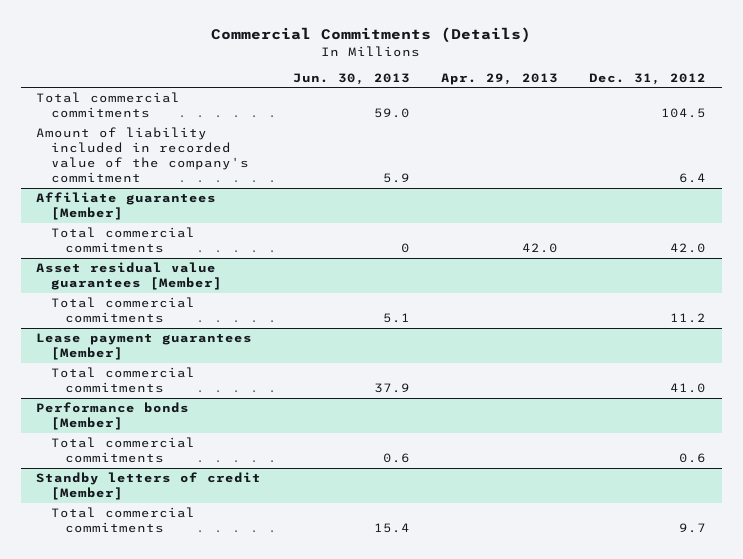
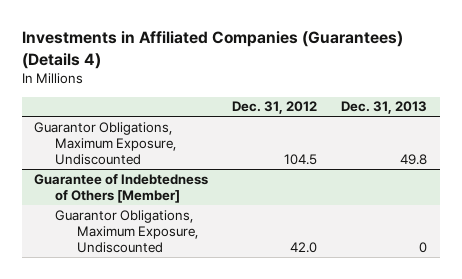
[211,27,532,44] Commercial Commitments (Details) -> [22,31,404,69] Investments in Affiliated Companies (Guarantees) (Details 4)
[292,72,410,85] Jun. 30, 2013 -> none
[440,72,558,85] Apr. 29, 2013 -> none
none -> [341,101,428,115] Dec. 31, 2013
[36,126,249,184] Amount of liability included in recorded value of the company's commitment -> none
[36,191,217,221] Affiliate guarantees [Member] -> none
[36,261,222,291] Asset residual value guarantees [Member] -> none
[50,296,195,324] Total commercial commitments -> none
[36,332,253,361] Lease payment guarantees [Member] -> none
[50,366,195,394] Total commercial commitments -> none
[36,401,190,431] Performance bonds [Member] -> none
[50,436,195,464] Total commercial commitments -> none
[36,471,262,501] Standby letters of credit [Member] -> none
[50,506,195,534] Total commercial commitments -> none
[36,91,181,119] Total commercial commitments -> [34,121,177,166] Guarantor Obligations, Maximum Exposure, Undiscounted
none -> [34,173,209,203] Guarantee of Indebtedness of Others [Member]
[50,226,195,254] Total commercial commitments -> [55,209,198,254] Guarantor Obligations, Maximum Exposure, Undiscounted

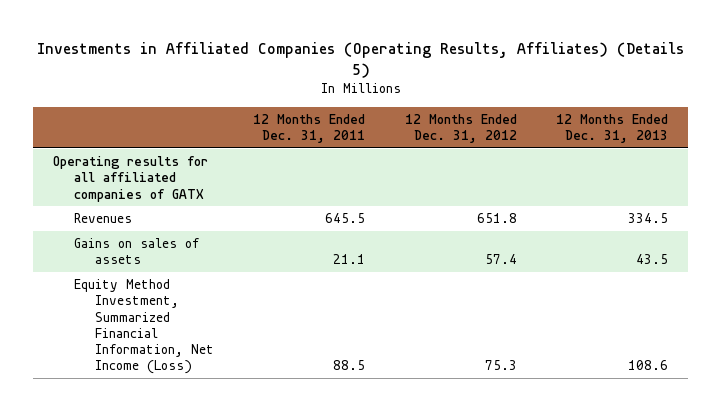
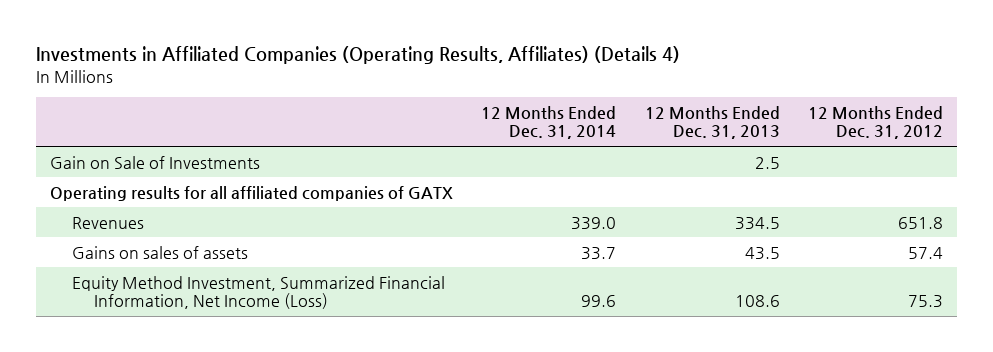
[36,41,684,78] Investments in Affiliated Companies (Operating Results, Affiliates) (Details 5) -> [35,46,680,65] Investments in Affiliated Companies (Operating Results, Affiliates) (Details 4)
[253,113,366,143] 12 Months Ended Dec. 31, 2011 -> none
none -> [481,106,617,140] 12 Months Ended Dec. 31, 2014
none -> [49,155,260,169] Gain on Sale of Investments

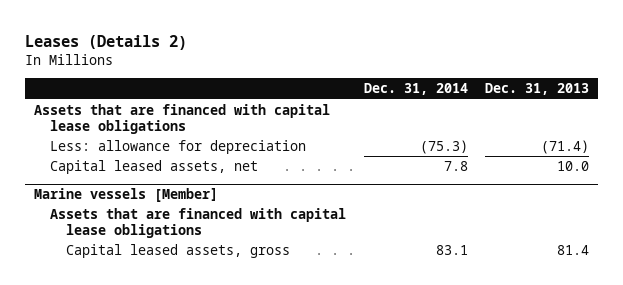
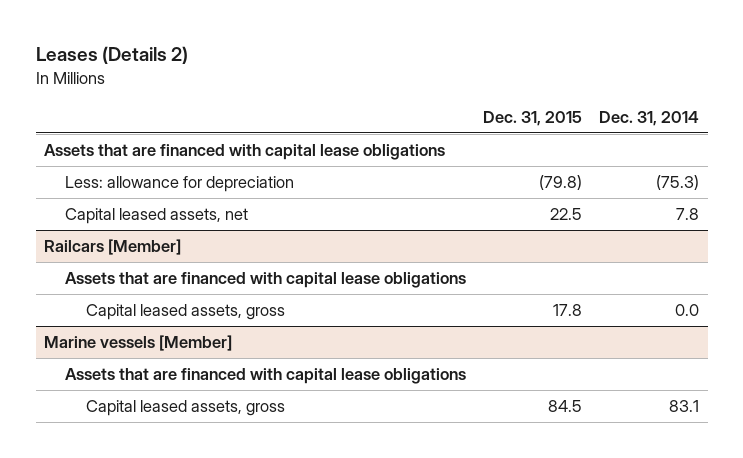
[485,83,590,96] Dec. 31, 2013 -> none
none -> [483,110,583,126] Dec. 31, 2015
none -> [44,239,182,256] Railcars [Member]
none -> [65,272,467,289] Assets that are financed with capital lease obligations
none -> [86,304,286,321] Capital leased assets, gross

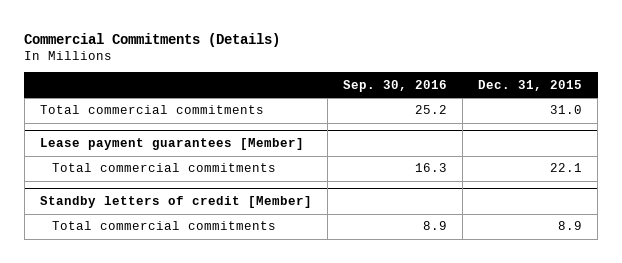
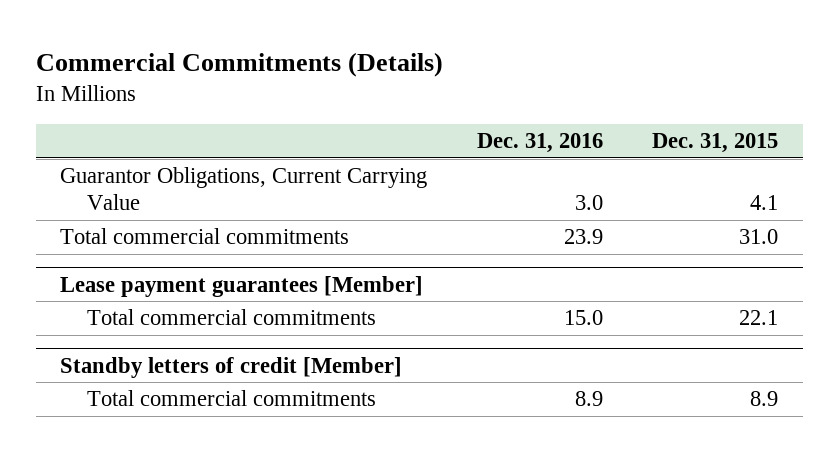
[343,79,448,92] Sep. 30, 2016 -> none
none -> [476,132,603,153] Dec. 31, 2016
none -> [60,167,428,210] Guarantor Obligations, Current Carrying Value

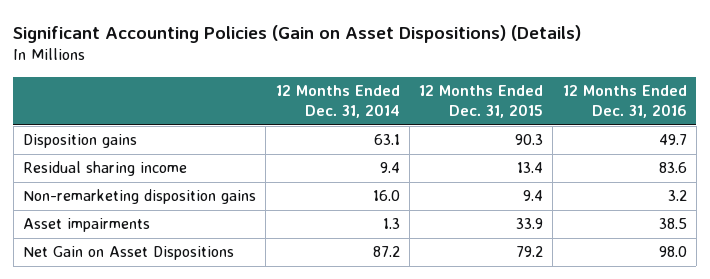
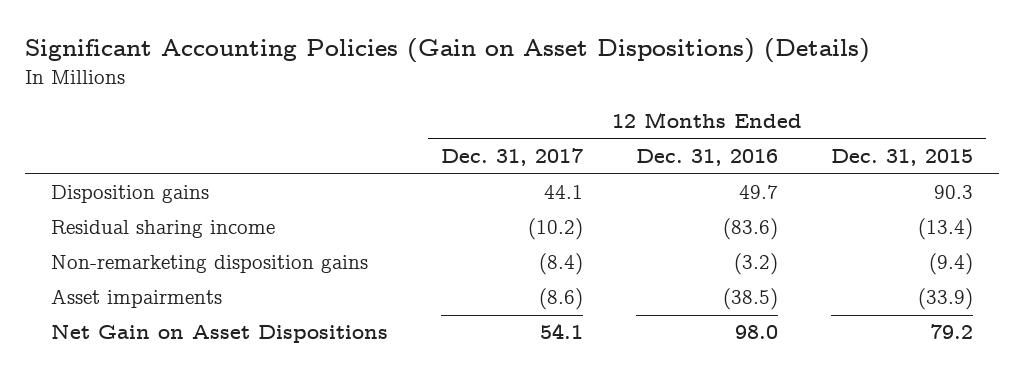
[275,85,400,119] 12 Months Ended Dec. 31, 2014 -> none
none -> [441,148,584,167] Dec. 31, 2017
[517,162,544,174] 13.4 -> [917,218,973,241] (13.4)
[658,162,687,174] 83.6 -> [722,218,778,241] (83.6)
[523,190,544,202] 9.4 -> [928,253,973,276] (9.4)
[667,190,687,202] 3.2 -> [733,253,778,276] (3.2)
[516,218,544,230] 33.9 -> [917,288,973,311] (33.9)
[658,218,687,230] 38.5 -> [722,288,778,311] (38.5)

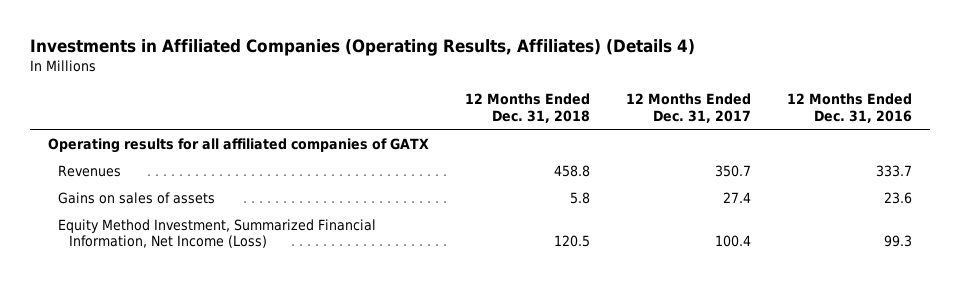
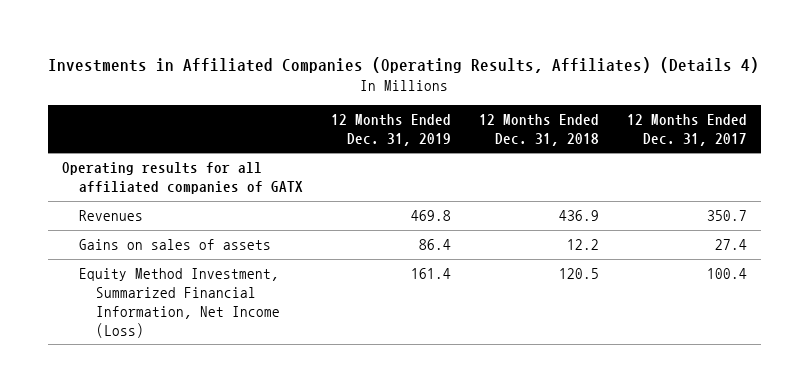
[786,92,912,123] 12 Months Ended Dec. 31, 2016 -> none
none -> [330,113,451,146] 12 Months Ended Dec. 31, 2019
[553,164,590,177] 458.8 -> [558,210,599,222] 436.9
[569,191,590,204] 5.8 -> [566,239,599,251] 12.2

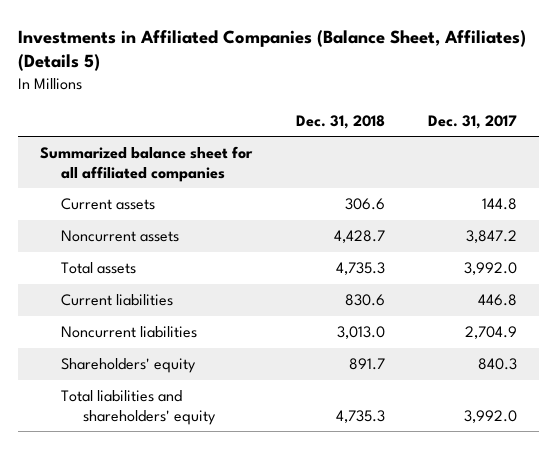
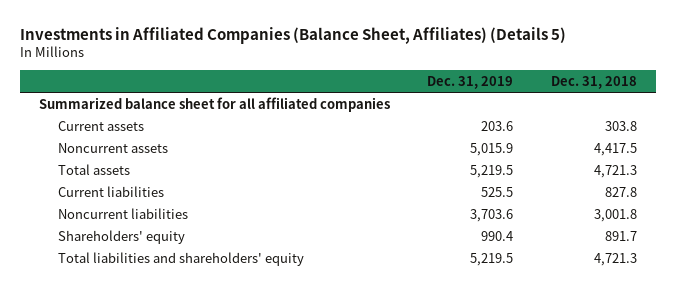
[428,114,518,129] Dec. 31, 2017 -> none
none -> [427,76,514,90] Dec. 31, 2019
[344,198,385,211] 306.6 -> [604,120,637,131] 303.8
[333,230,385,244] 4,428.7 -> [593,142,637,156] 4,417.5
[335,262,385,276] 4,735.3 -> [593,164,637,178] 4,721.3
[344,294,385,307] 830.6 -> [604,186,637,197] 827.8
[336,326,385,340] 3,013.0 -> [593,208,637,222] 3,001.8
[335,409,385,423] 4,735.3 -> [593,252,637,266] 4,721.3

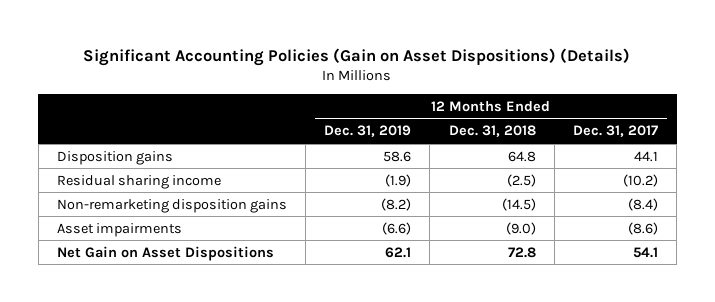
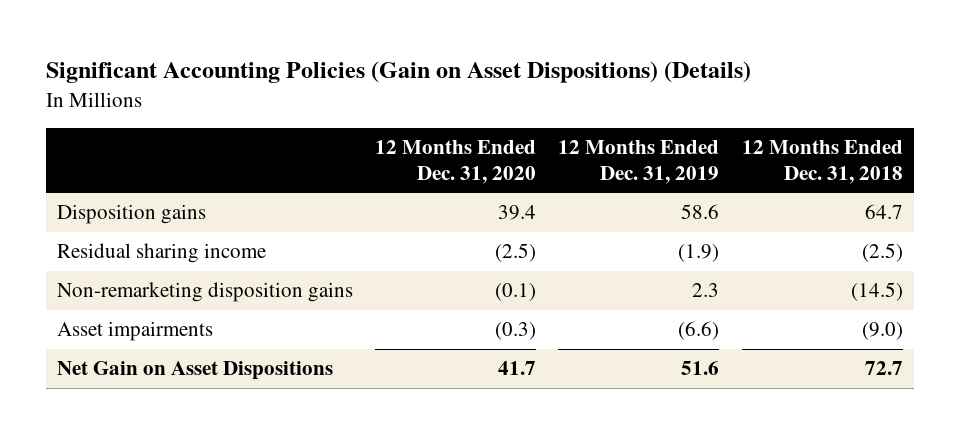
[572,125,658,138] Dec. 31, 2017 -> none
none -> [375,139,537,185] 12 Months Ended Dec. 31, 2020
[507,150,536,162] 64.8 -> [864,204,903,220] 64.7
[381,197,412,211] (8.2) -> [692,283,720,298] 2.3
[385,246,412,258] 62.1 -> [681,361,720,376] 51.6
[507,246,536,258] 72.8 -> [864,361,903,376] 72.7

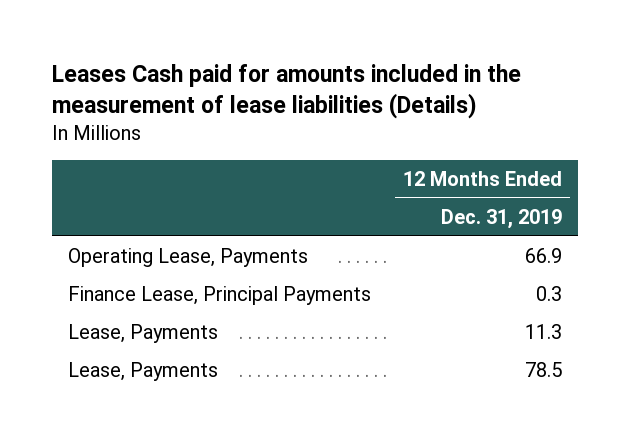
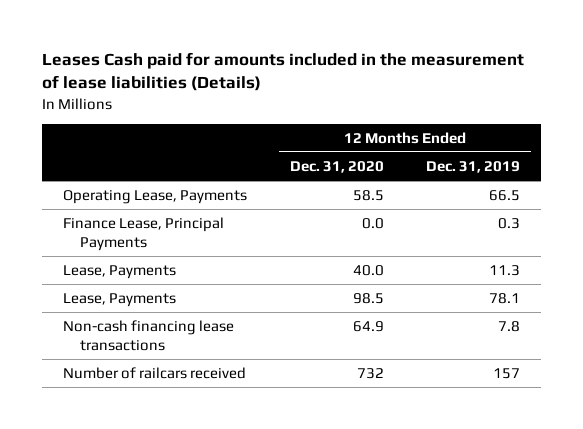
none -> [289,160,384,173] Dec. 31, 2020
[525,248,563,264] 66.9 -> [489,190,521,202] 66.5
[525,362,563,378] 78.5 -> [489,293,521,305] 78.1
none -> [63,320,235,352] Non-cash financing lease transactions
none -> [63,367,247,380] Number of railcars received

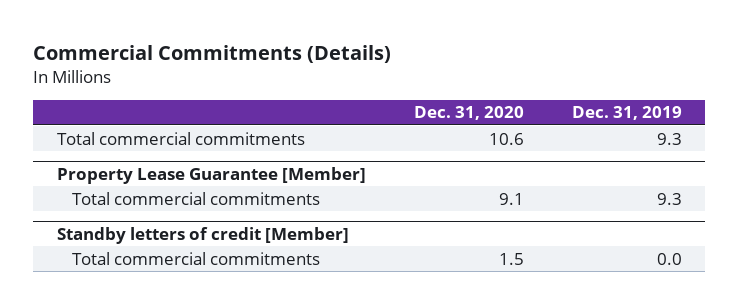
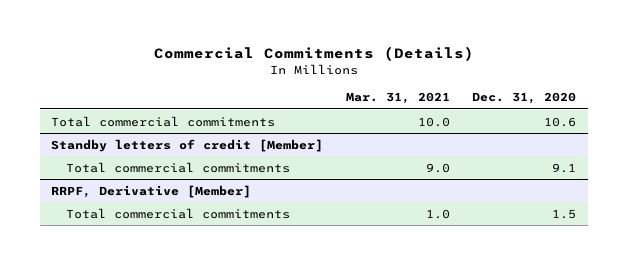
[571,106,682,121] Dec. 31, 2019 -> none
none -> [345,92,450,105] Mar. 31, 2021
[57,166,367,184] Property Lease Guarantee [Member] -> none
[71,191,320,205] Total commercial commitments -> none
none -> [65,161,290,173] Total commercial commitments
none -> [51,184,252,198] RRPF, Derivative [Member]

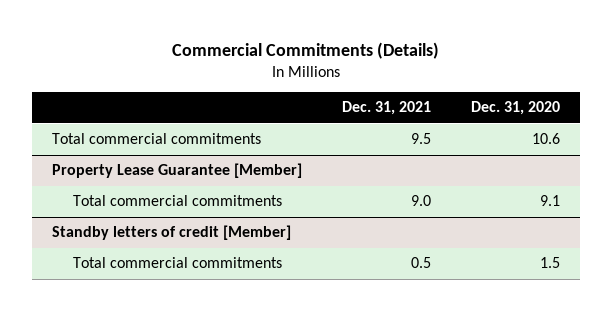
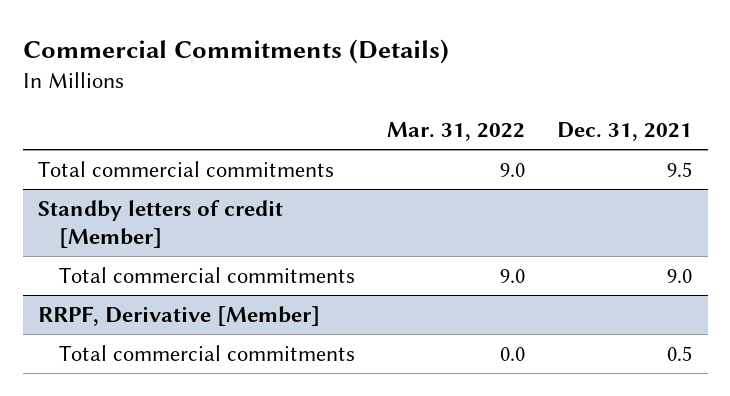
[470,101,560,116] Dec. 31, 2020 -> none
none -> [387,122,526,142] Mar. 31, 2022
[51,163,302,179] Property Lease Guarantee [Member] -> none
[73,195,283,207] Total commercial commitments -> none
none -> [59,266,356,283] Total commercial commitments
none -> [38,305,321,326] RRPF, Derivative [Member]

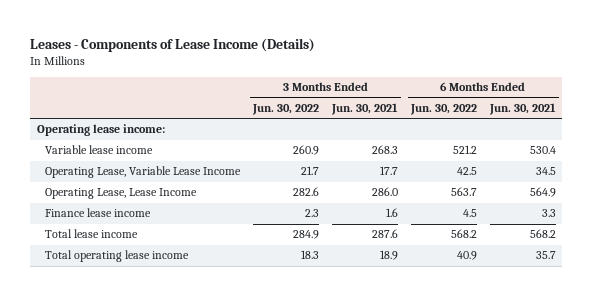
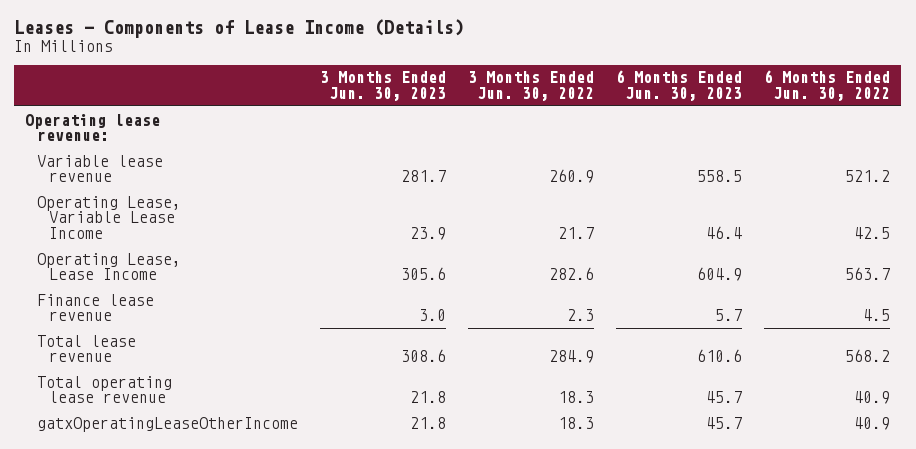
[330,102,398,115] Jun. 30, 2021 -> none
[488,102,556,115] Jun. 30, 2021 -> none
none -> [320,71,447,102] 3 Months Ended Jun. 30, 2023
none -> [616,70,743,102] 6 Months Ended Jun. 30, 2023
[36,124,165,137] Operating lease income: -> [25,113,161,142] Operating lease revenue:
[45,145,154,155] Variable lease income -> [37,154,164,183] Variable lease revenue
[45,208,152,218] Finance lease income -> [37,293,155,322] Finance lease revenue
[45,229,139,239] Total lease income -> [37,334,137,363] Total lease revenue
[45,250,190,263] Total operating lease income -> [37,375,173,404] Total operating lease revenue
none -> [37,416,299,432] gatxOperatingLeaseOtherIncome

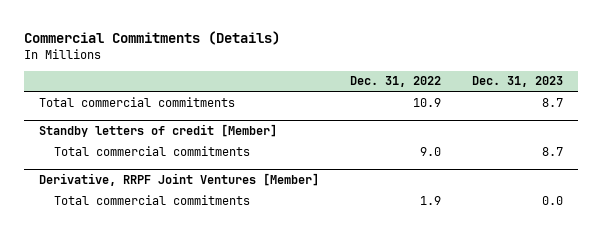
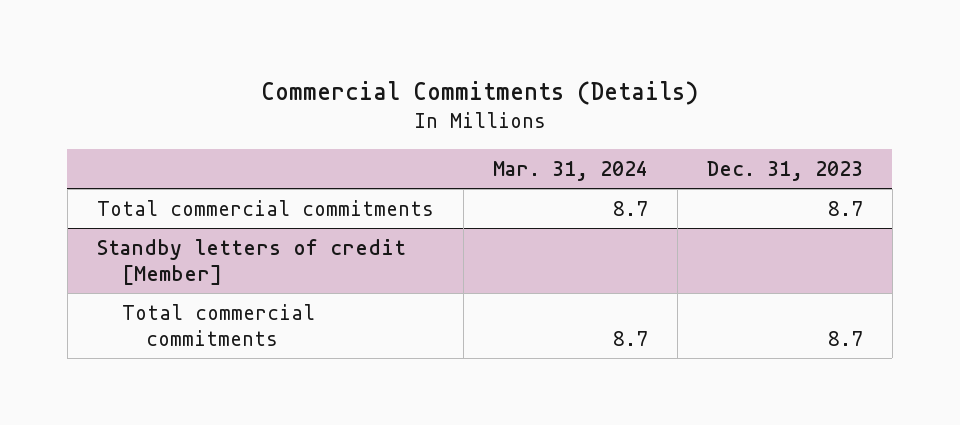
[350,76,442,88] Dec. 31, 2022 -> none
none -> [492,160,648,181] Mar. 31, 2024
[39,172,320,186] Derivative, RRPF Joint Ventures [Member] -> none
[53,194,250,205] Total commercial commitments -> none

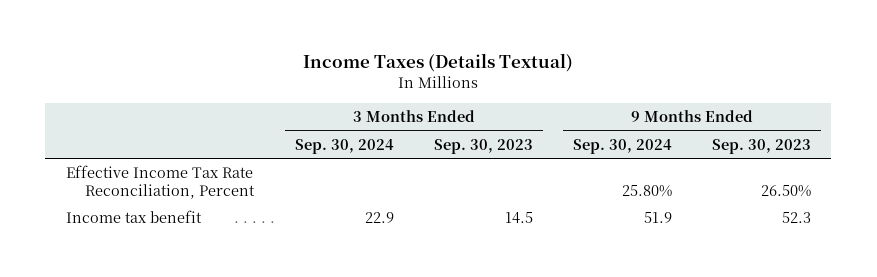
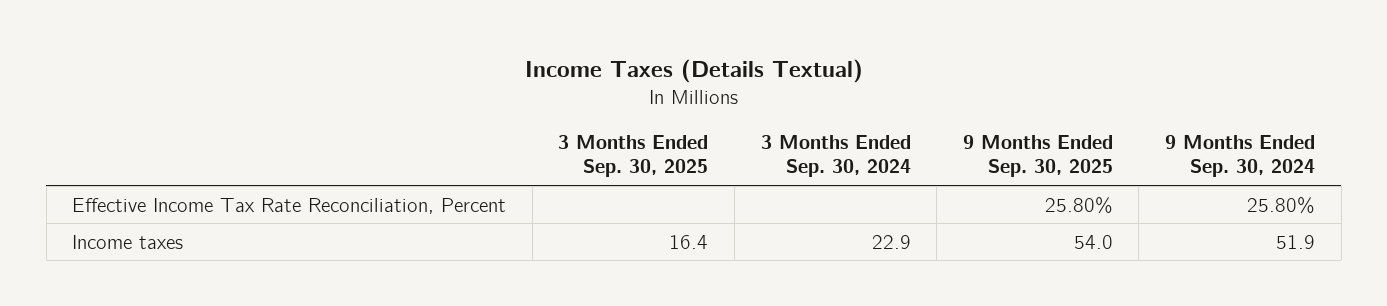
[433,138,533,154] Sep. 30, 2023 -> none
[712,138,812,154] Sep. 30, 2023 -> none
none -> [558,135,709,178] 3 Months Ended Sep. 30, 2025
none -> [962,135,1113,178] 9 Months Ended Sep. 30, 2025
[65,210,202,224] Income tax benefit -> [72,234,184,249] Income taxes

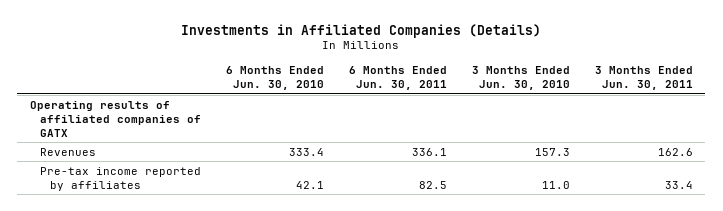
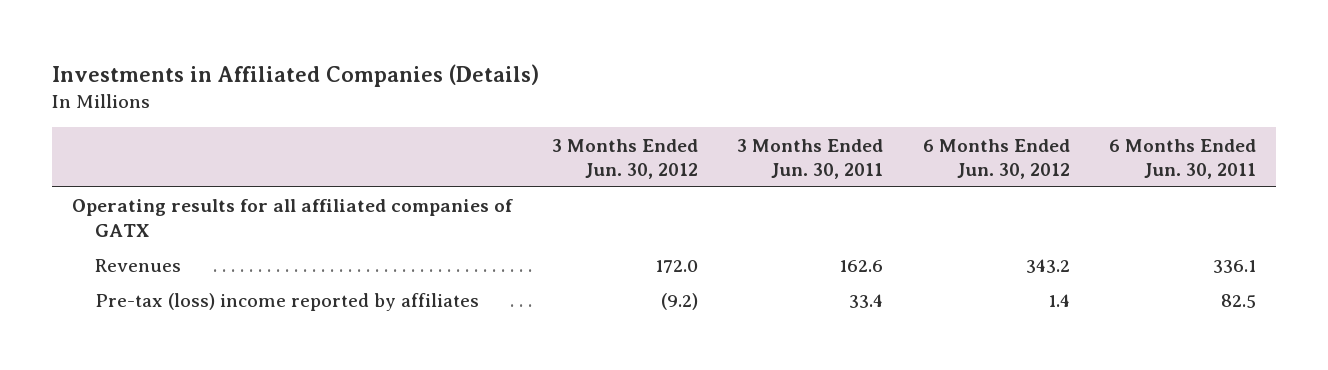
[225,66,324,91] 6 Months Ended Jun. 30, 2010 -> none
[471,66,570,91] 3 Months Ended Jun. 30, 2010 -> none
none -> [551,138,698,179] 3 Months Ended Jun. 30, 2012
none -> [922,138,1070,179] 6 Months Ended Jun. 30, 2012
[29,100,202,137] Operating results of affiliated companies of GATX -> [71,199,513,237] Operating results for all affiliated companies of GATX
[40,166,202,191] Pre-tax income reported by affiliates -> [94,293,479,312] Pre-tax (loss) income reported by affiliates

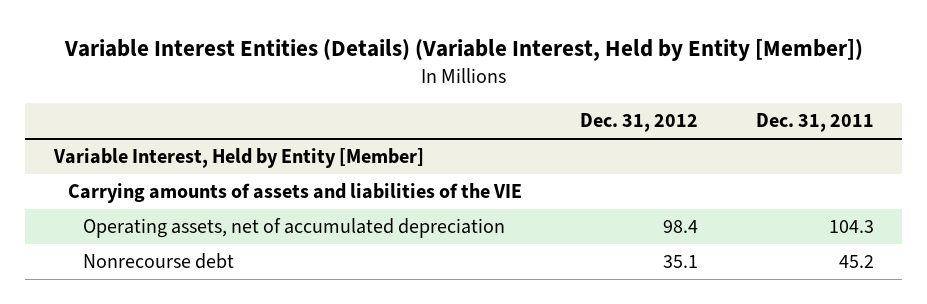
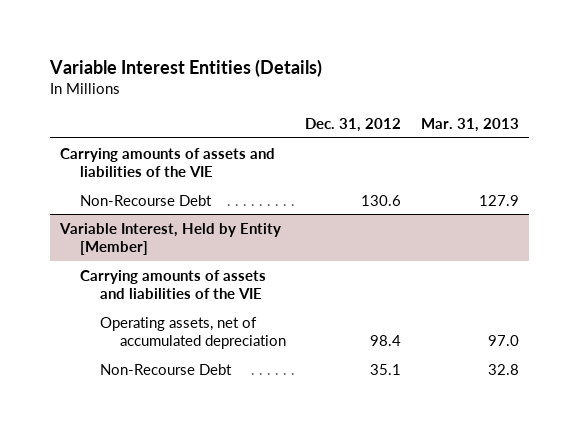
[63,38,863,61] Variable Interest Entities (Details) (Variable Interest, Held by Entity [Member]) -> [49,58,323,77] Variable Interest Entities (Details)
[755,113,874,133] Dec. 31, 2011 -> none
none -> [421,117,520,132] Mar. 31, 2013
none -> [60,147,276,177] Carrying amounts of assets and liabilities of the VIE
none -> [80,194,213,206] Non-Recourse Debt
[82,253,234,270] Nonrecourse debt -> [99,363,232,375] Non-Recourse Debt

